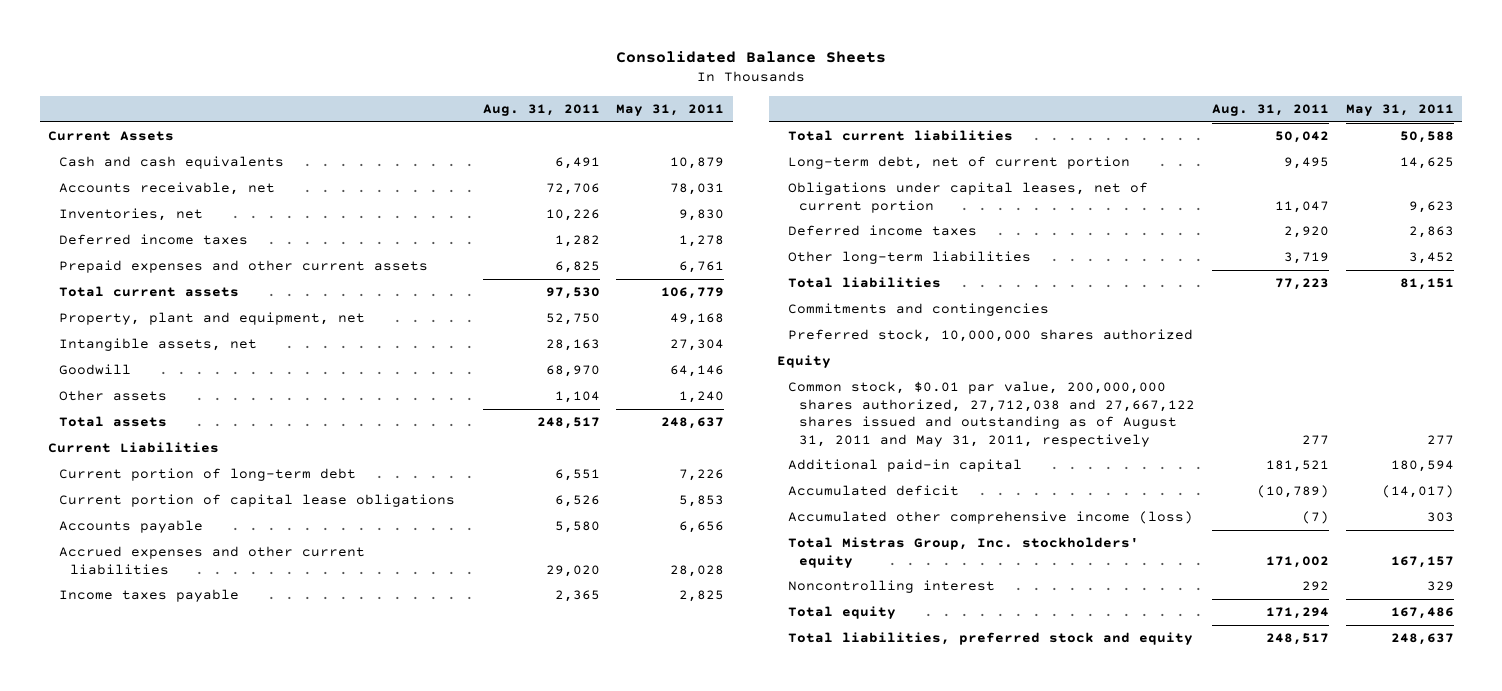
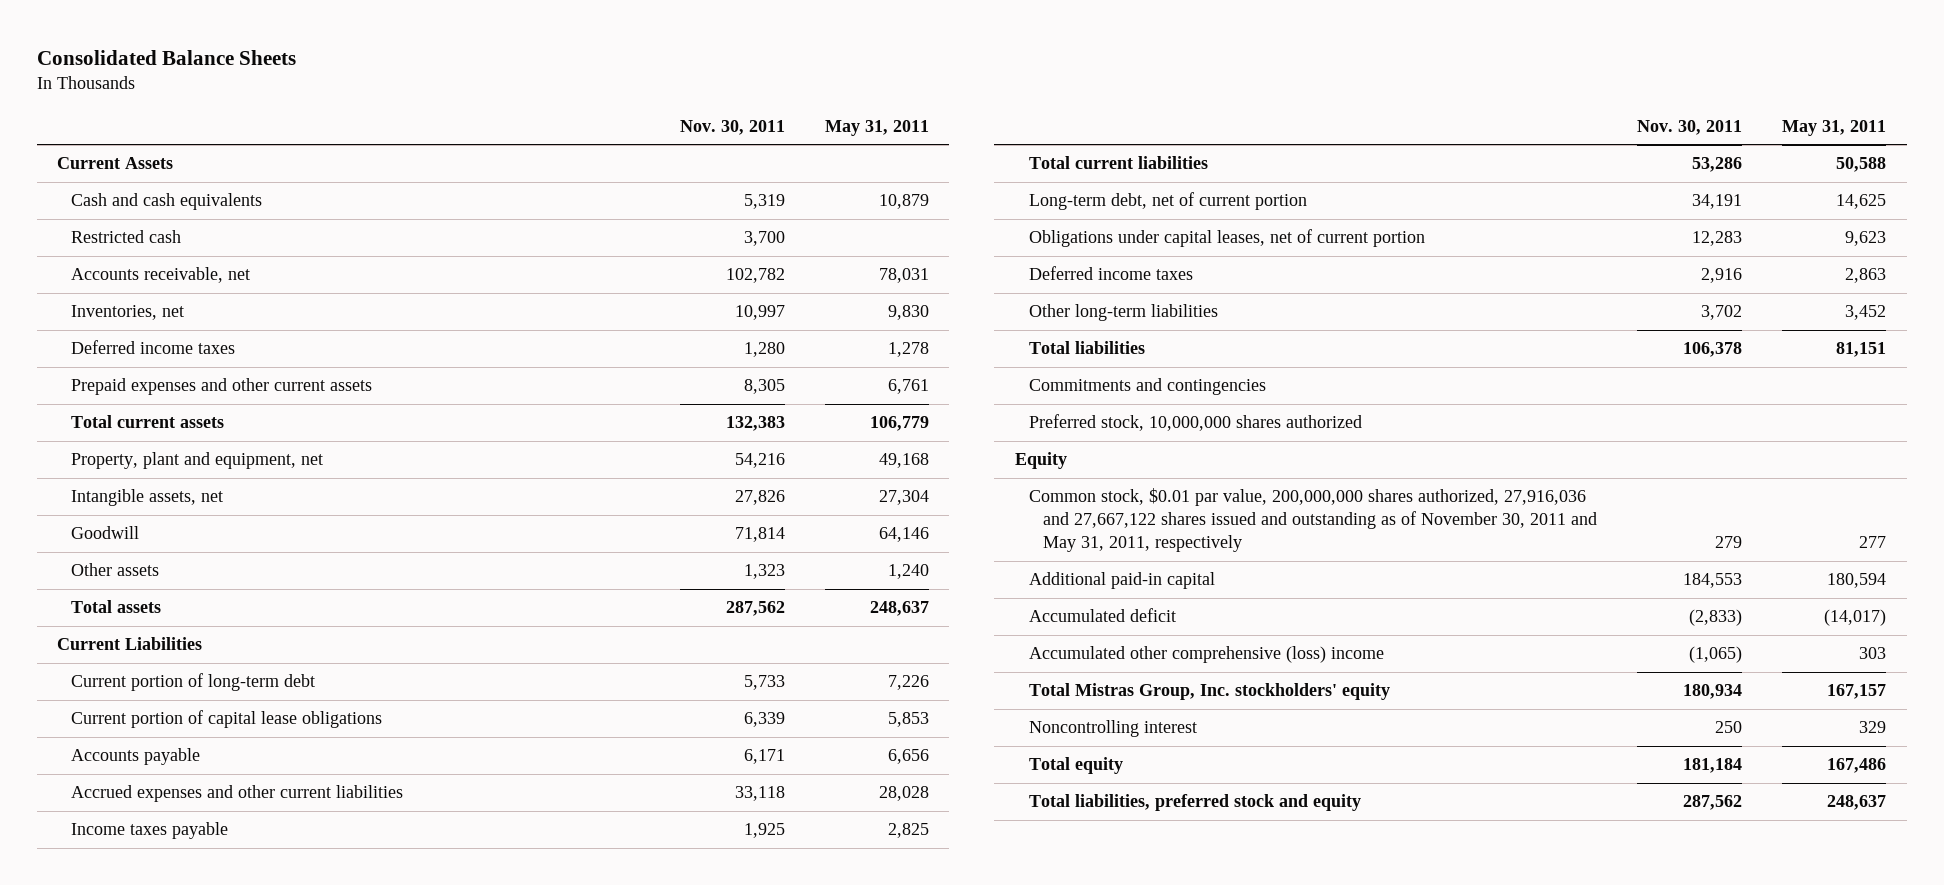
[482,103,600,116] Aug. 31, 2011 -> none
none -> [679,119,785,135] Nov. 30, 2011
none -> [71,230,182,244] Restricted cash
[788,381,1195,447] Common stock, $0.01 par value, 200,000,000 shares authorized, 27,712,038 and 27,667,122 shares issued and outstanding as of August 31, 2011 and May 31, 2011, respectively -> [1028,488,1597,553] Common stock, $0.01 par value, 200,000,000 shares authorized, 27,916,036 and 27,667,122 shares issued and outstanding as of November 30, 2011 and May 31, 2011, respectively
[788,511,1194,525] Accumulated other comprehensive income (loss) -> [1028,646,1384,664] Accumulated other comprehensive (loss) income

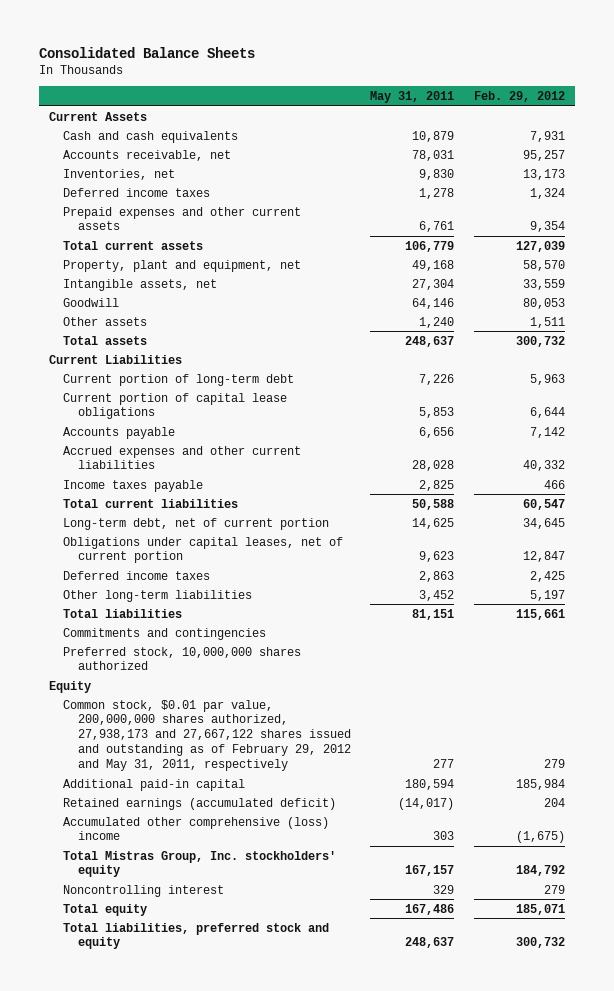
[679,119,785,135] Nov. 30, 2011 -> none
none -> [474,91,566,103] Feb. 29, 2012
[71,230,182,244] Restricted cash -> none
[1028,488,1597,553] Common stock, $0.01 par value, 200,000,000 shares authorized, 27,916,036 and 27,667,122 shares issued and outstanding as of November 30, 2011 and May 31, 2011, respectively -> [63,699,351,772] Common stock, $0.01 par value, 200,000,000 shares authorized, 27,938,173 and 27,667,122 shares issued and outstanding as of February 29, 2012 and May 31, 2011, respectively
[1028,608,1176,623] Accumulated deficit -> [63,797,337,810] Retained earnings (accumulated deficit)

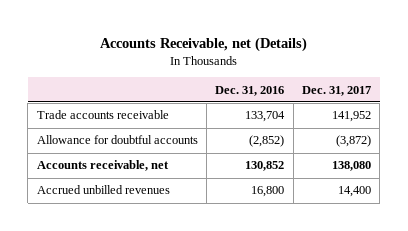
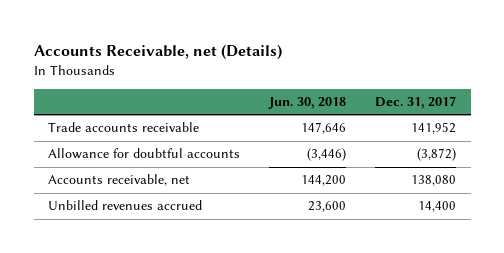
[215,85,285,96] Dec. 31, 2016 -> none
none -> [268,97,347,110] Jun. 30, 2018
[36,185,170,195] Accrued unbilled revenues -> [48,200,203,211] Unbilled revenues accrued

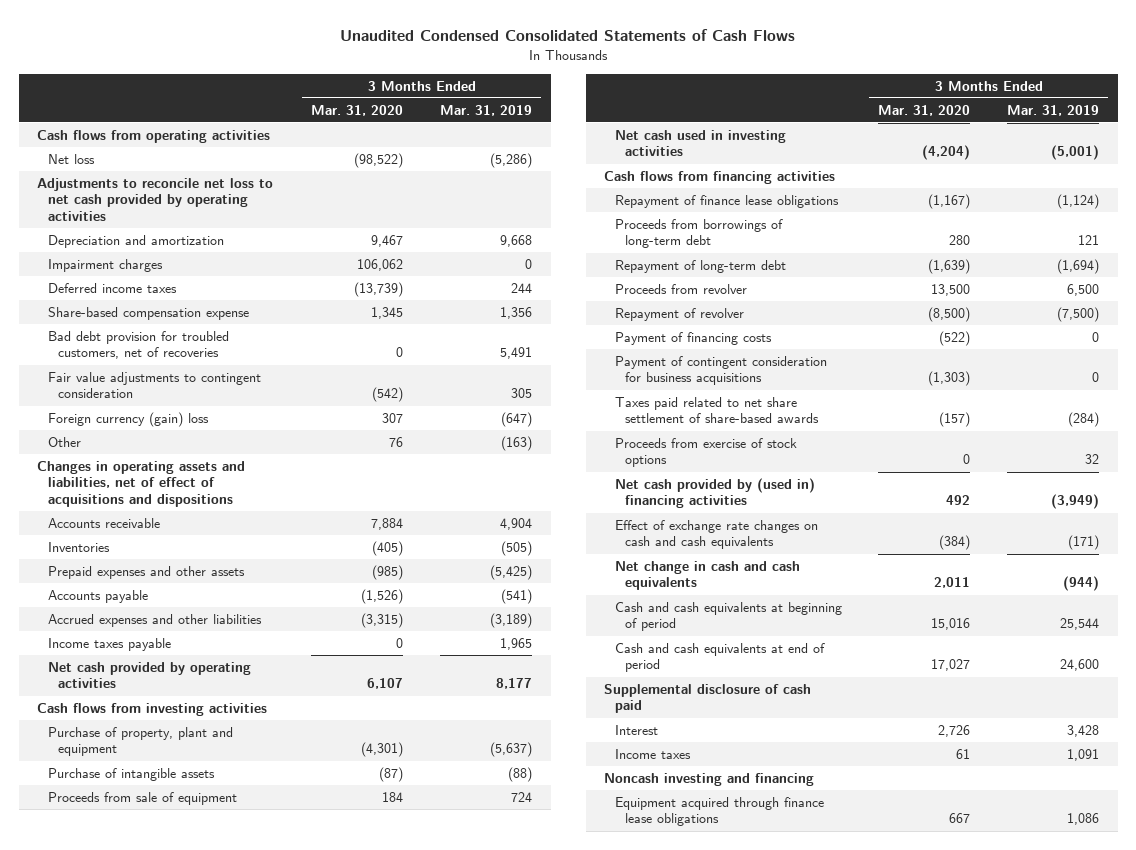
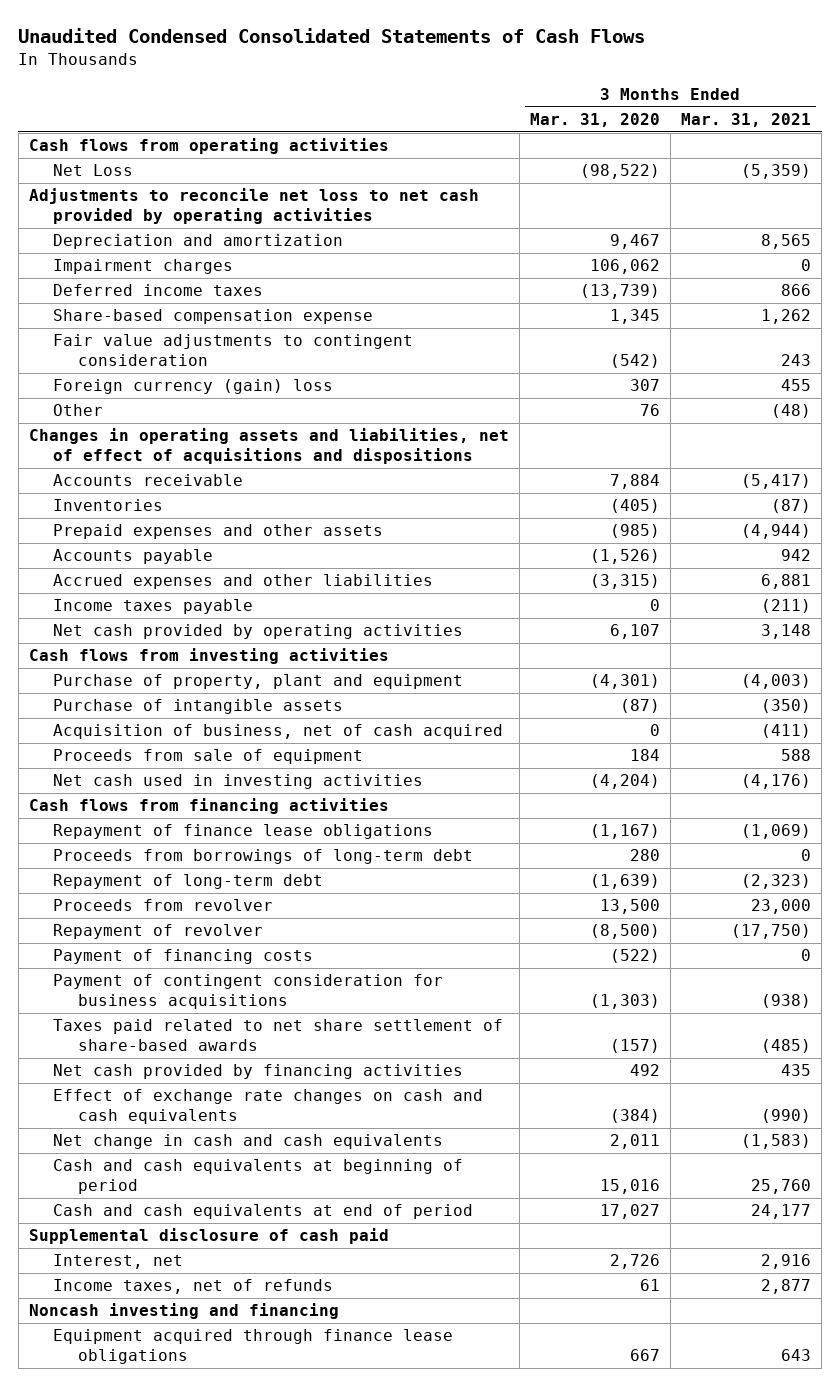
[440,104,533,116] Mar. 31, 2019 -> none
none -> [680,112,811,127] Mar. 31, 2021
[47,153,95,164] Net loss -> [53,164,134,177] Net Loss
[47,330,229,360] Bad debt provision for troubled customers, net of recoveries -> none
none -> [53,724,504,740] Acquisition of business, net of cash acquired
[614,437,797,468] Proceeds from exercise of stock options -> none
[614,477,815,509] Net cash provided by (used in) financing activities -> [53,1064,464,1080] Net cash provided by financing activities
[614,748,691,759] Income taxes -> none
[614,724,658,735] Interest -> [53,1254,184,1270] Interest, net
none -> [53,1279,334,1295] Income taxes, net of refunds

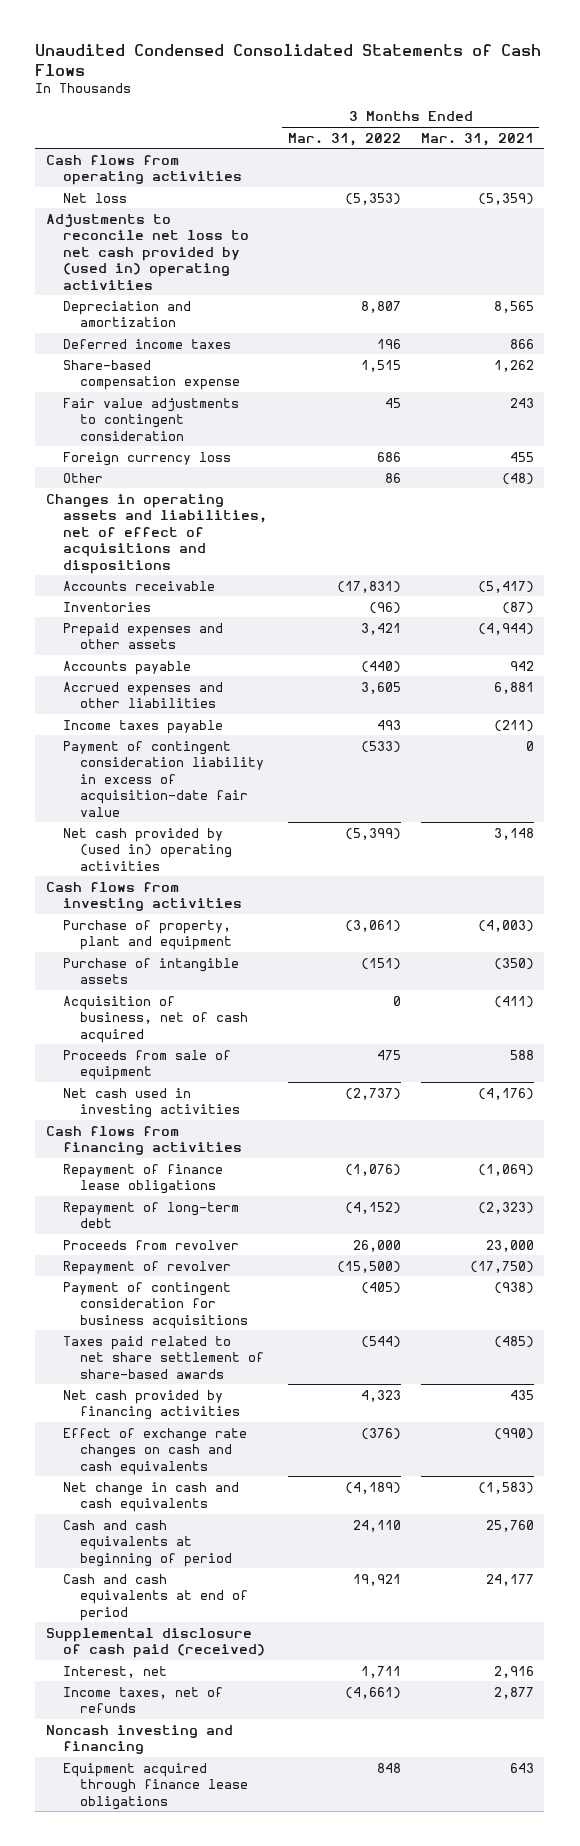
[529,112,660,127] Mar. 31, 2020 -> none
none -> [287,132,401,146] Mar. 31, 2022
[53,164,134,177] Net Loss -> [63,192,128,203] Net loss
[28,188,479,225] Adjustments to reconcile net loss to net cash provided by operating activities -> [45,213,250,290] Adjustments to reconcile net loss to net cash provided by (used in) operating activities
[53,259,234,275] Impairment charges -> none
[53,379,334,395] Foreign currency (gain) loss -> [63,451,232,466] Foreign currency loss
none -> [63,740,265,817] Payment of contingent consideration liability in excess of acquisition-date fair value
[53,624,464,640] Net cash provided by operating activities -> [63,827,233,871] Net cash provided by (used in) operating activities
[53,849,474,865] Proceeds from borrowings of long-term debt -> none
[53,949,314,965] Payment of financing costs -> none
[28,1228,389,1245] Supplemental disclosure of cash paid -> [45,1627,266,1659] Supplemental disclosure of cash paid (received)

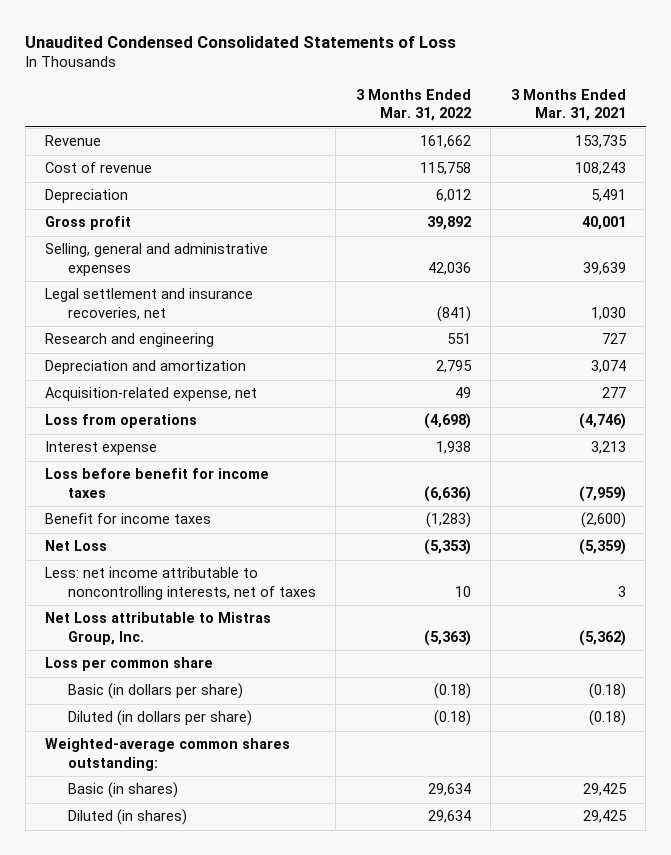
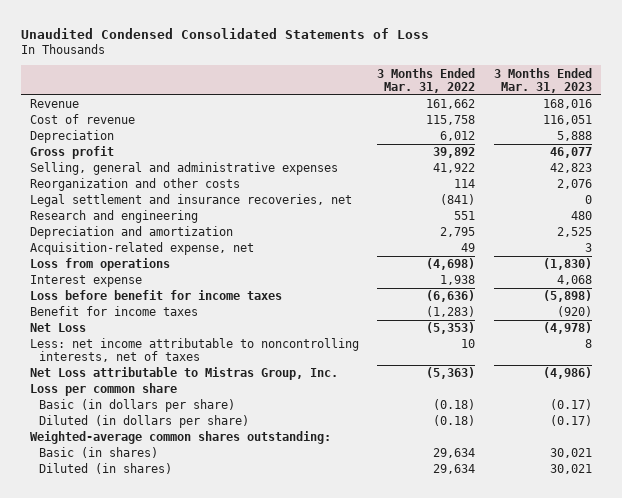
[510,88,626,122] 3 Months Ended Mar. 31, 2021 -> none
none -> [493,67,592,93] 3 Months Ended Mar. 31, 2023
[427,261,471,275] 42,036 -> [433,163,476,174] 41,922
none -> [30,178,241,192] Reorganization and other costs

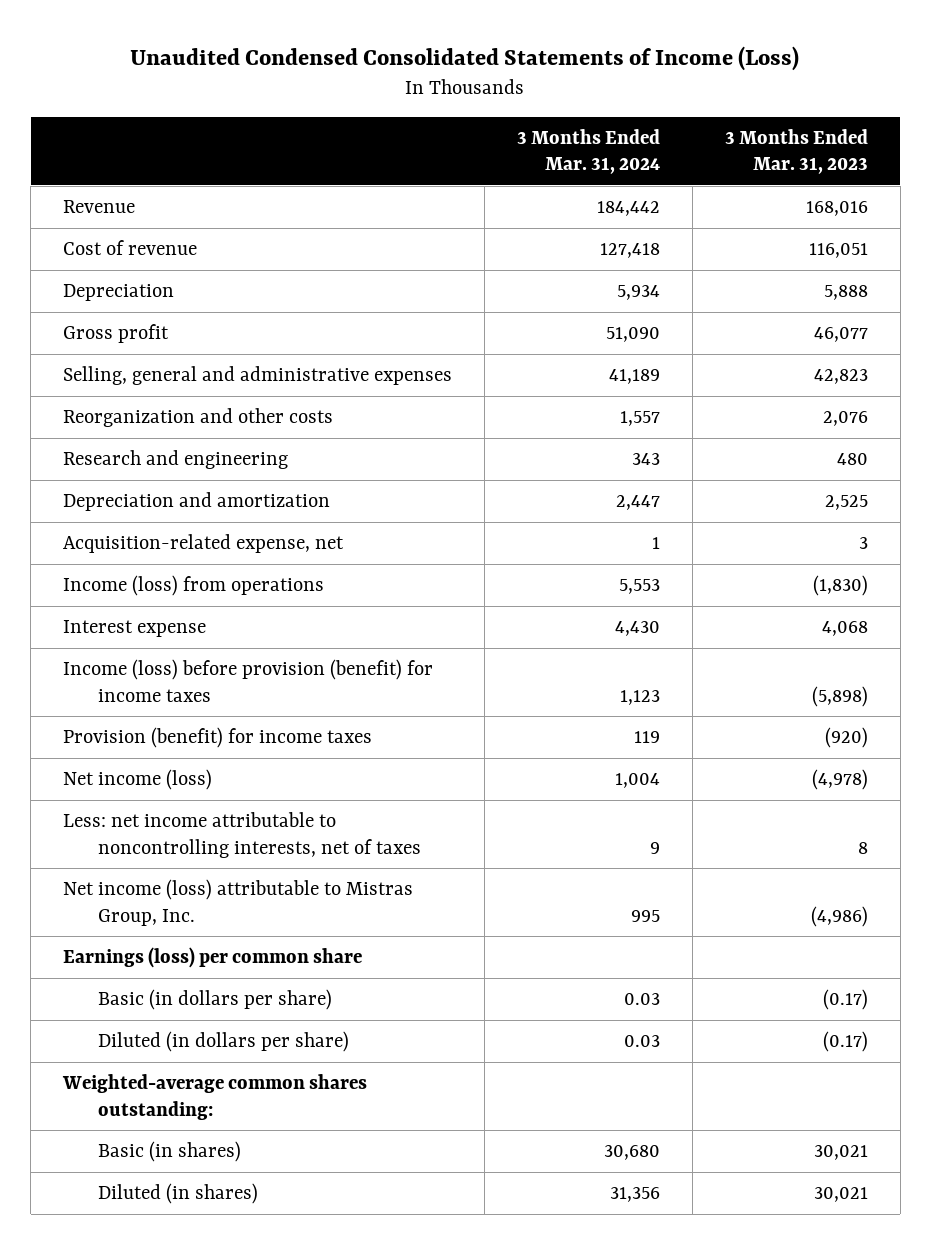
[21,27,430,39] Unaudited Condensed Consolidated Statements of Loss -> [130,45,800,71] Unaudited Condensed Consolidated Statements of Income (Loss)
[377,67,476,93] 3 Months Ended Mar. 31, 2022 -> none
none -> [516,128,660,175] 3 Months Ended Mar. 31, 2024
[30,194,353,208] Legal settlement and insurance recoveries, net -> none
[30,258,171,272] Loss from operations -> [63,575,325,597] Income (loss) from operations
[30,290,283,301] Loss before benefit for income taxes -> [63,659,434,702] Income (loss) before provision (benefit) for income taxes
[30,306,199,317] Benefit for income taxes -> [63,727,373,749] Provision (benefit) for income taxes
[30,323,87,333] Net Loss -> [63,769,213,791] Net income (loss)
[30,367,339,381] Net Loss attributable to Mistras Group, Inc. -> [63,879,414,926] Net income (loss) attributable to Mistras Group, Inc.
[30,383,178,397] Loss per common share -> [63,947,363,969] Earnings (loss) per common share

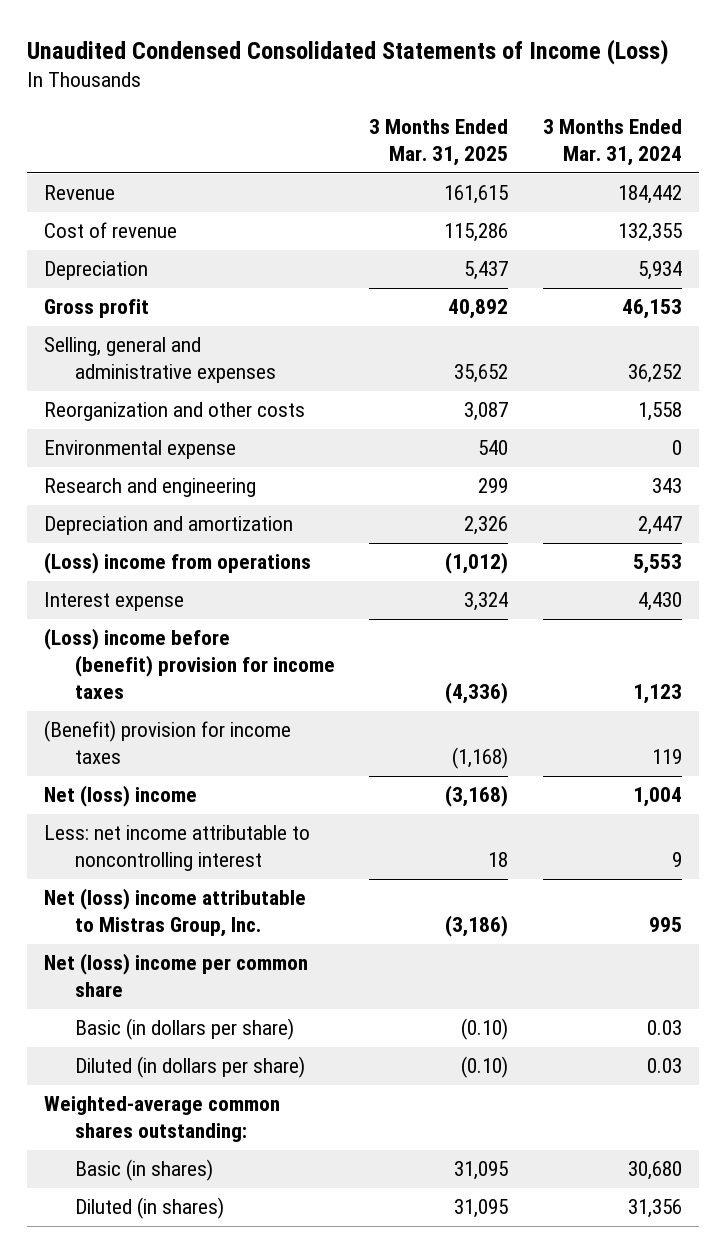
[724,128,868,175] 3 Months Ended Mar. 31, 2023 -> none
none -> [369,119,509,167] 3 Months Ended Mar. 31, 2025
[599,243,660,259] 127,418 -> [617,223,682,243] 132,355
[605,327,660,343] 51,090 -> [621,299,682,320] 46,153
[608,369,660,385] 41,189 -> [627,364,682,384] 36,252
[619,411,660,427] 1,557 -> [637,402,682,422] 1,558
none -> [43,440,236,460] Environmental expense
[63,534,345,554] Acquisition-related expense, net -> none
[63,575,325,597] Income (loss) from operations -> [43,552,311,575] (Loss) income from operations
[63,659,434,702] Income (loss) before provision (benefit) for income taxes -> [43,628,336,700] (Loss) income before (benefit) provision for income taxes
[63,727,373,749] Provision (benefit) for income taxes -> [43,720,291,765] (Benefit) provision for income taxes
[63,769,213,791] Net income (loss) -> [43,785,197,808] Net (loss) income
[63,812,421,858] Less: net income attributable to noncontrolling interests, net of taxes -> [43,825,310,872] Less: net income attributable to noncontrolling interest
[63,879,414,926] Net income (loss) attributable to Mistras Group, Inc. -> [43,888,306,938] Net (loss) income attributable to Mistras Group, Inc.
[63,947,363,969] Earnings (loss) per common share -> [43,953,308,998] Net (loss) income per common share

